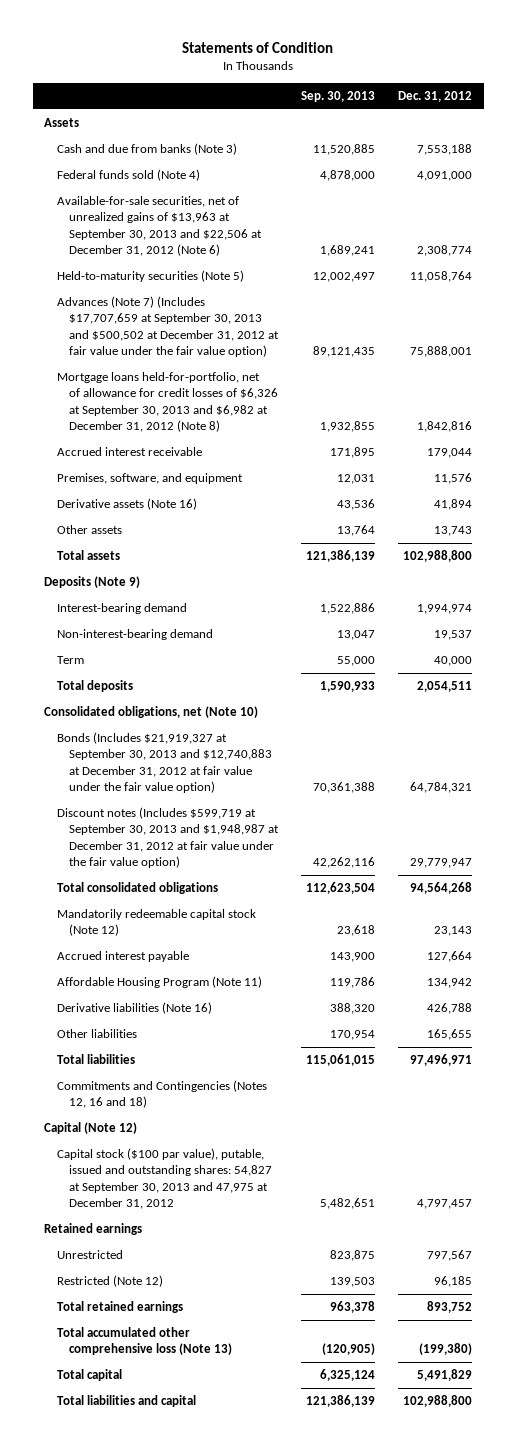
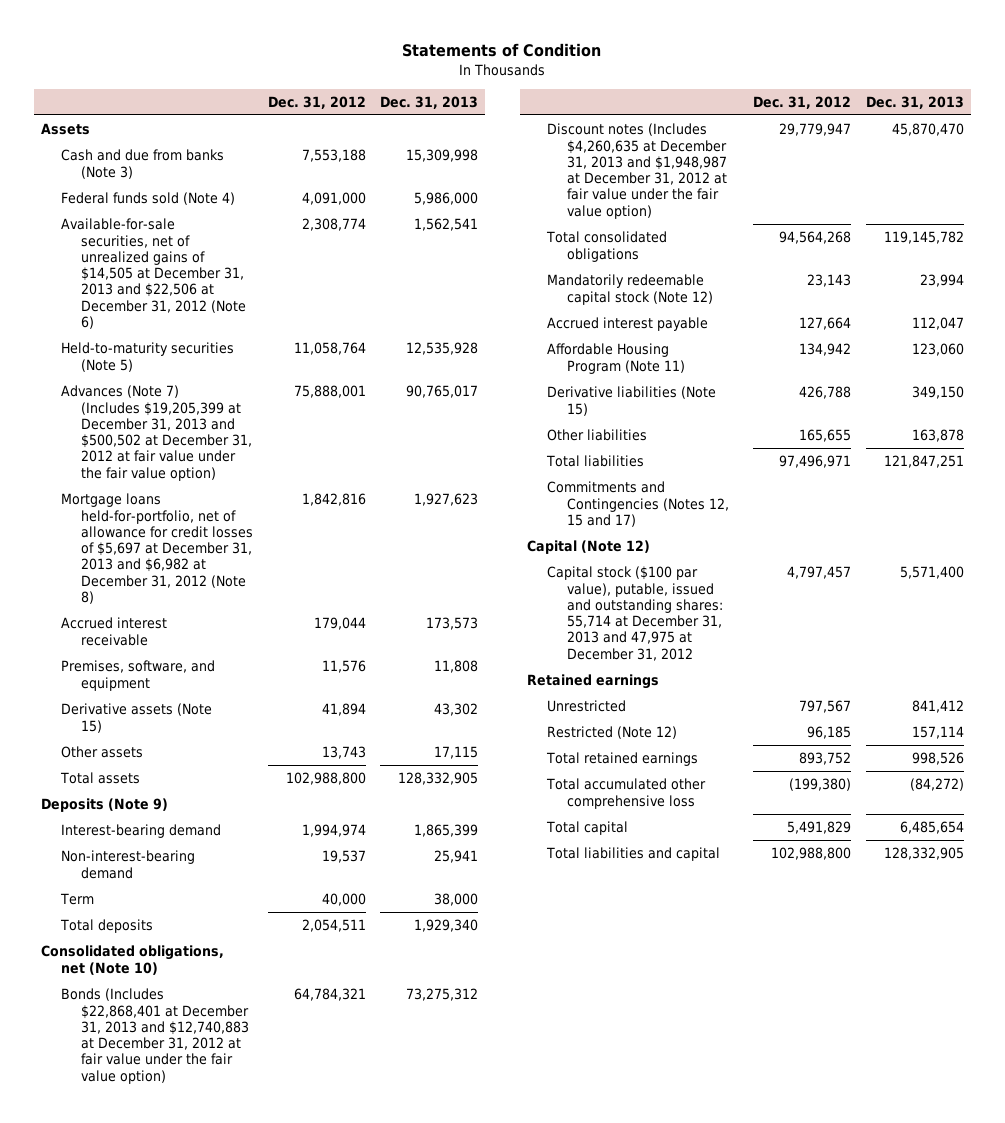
[301,91,376,103] Sep. 30, 2013 -> none
none -> [379,95,478,109] Dec. 31, 2013
[56,196,263,257] Available-for-sale securities, net of unrealized gains of $13,963 at September 30, 2013 and $22,506 at December 31, 2012 (Note 6) -> [61,218,247,329] Available-for-sale securities, net of unrealized gains of $14,505 at December 31, 2013 and $22,506 at December 31, 2012 (Note 6)
[56,296,280,358] Advances (Note 7) (Includes $17,707,659 at September 30, 2013 and $500,502 at December 31, 2012 at fair value under the fair value option) -> [61,385,253,481] Advances (Note 7) (Includes $19,205,399 at December 31, 2013 and $500,502 at December 31, 2012 at fair value under the fair value option)
[56,372,279,433] Mortgage loans held-for-portfolio, net of allowance for credit losses of $6,326 at September 30, 2013 and $6,982 at December 31, 2012 (Note 8) -> [61,493,254,604] Mortgage loans held-for-portfolio, net of allowance for credit losses of $5,697 at December 31, 2013 and $6,982 at December 31, 2012 (Note 8)
[56,498,197,511] Derivative assets (Note 16) -> [61,703,213,733] Derivative assets (Note 15)
[56,732,273,794] Bonds (Includes $21,919,327 at September 30, 2013 and $12,740,883 at December 31, 2012 at fair value under the fair value option) -> [61,988,250,1084] Bonds (Includes $22,868,401 at December 31, 2013 and $12,740,883 at December 31, 2012 at fair value under the fair value option)
[56,807,280,869] Discount notes (Includes $599,719 at September 30, 2013 and $1,948,987 at December 31, 2012 at fair value under the fair value option) -> [546,123,728,219] Discount notes (Includes $4,260,635 at December 31, 2013 and $1,948,987 at December 31, 2012 at fair value under the fair value option)
[56,1002,212,1015] Derivative liabilities (Note 16) -> [546,386,716,416] Derivative liabilities (Note 15)
[56,1080,267,1109] Commitments and Contingencies (Notes 12, 16 and 18) -> [546,481,730,527] Commitments and Contingencies (Notes 12, 15 and 17)
[56,1148,273,1210] Capital stock ($100 par value), putable, issued and outstanding shares: 54,827 at September 30, 2013 and 47,975 at December 31, 2012 -> [546,566,724,661] Capital stock ($100 par value), putable, issued and outstanding shares: 55,714 at December 31, 2013 and 47,975 at December 31, 2012
[56,1327,233,1356] Total accumulated other comprehensive loss (Note 13) -> [545,778,706,809] Total accumulated other comprehensive loss

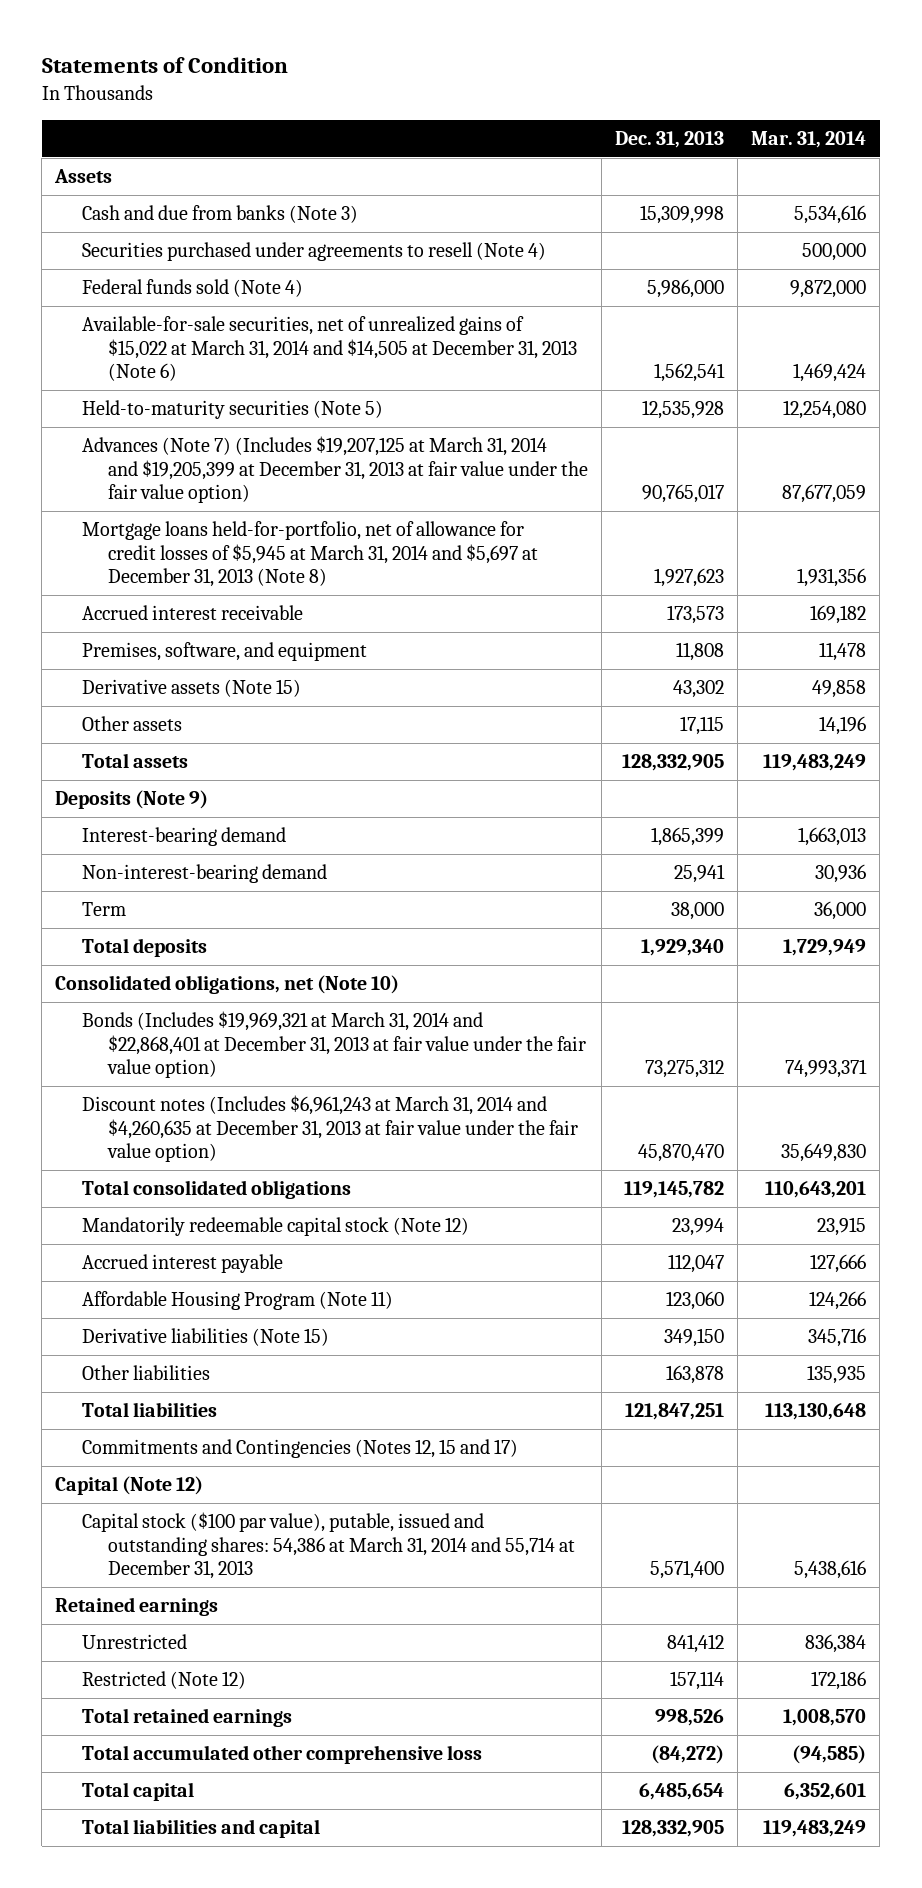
[267,95,366,109] Dec. 31, 2012 -> none
none -> [751,131,867,149] Mar. 31, 2014
none -> [81,242,546,262] Securities purchased under agreements to resell (Note 4)
[61,218,247,329] Available-for-sale securities, net of unrealized gains of $14,505 at December 31, 2013 and $22,506 at December 31, 2012 (Note 6) -> [81,316,578,382] Available-for-sale securities, net of unrealized gains of $15,022 at March 31, 2014 and $14,505 at December 31, 2013 (Note 6)
[61,385,253,481] Advances (Note 7) (Includes $19,205,399 at December 31, 2013 and $500,502 at December 31, 2012 at fair value under the fair value option) -> [81,436,589,504] Advances (Note 7) (Includes $19,207,125 at March 31, 2014 and $19,205,399 at December 31, 2013 at fair value under the fair value option)
[61,493,254,604] Mortgage loans held-for-portfolio, net of allowance for credit losses of $5,697 at December 31, 2013 and $6,982 at December 31, 2012 (Note 8) -> [81,521,539,588] Mortgage loans held-for-portfolio, net of allowance for credit losses of $5,945 at March 31, 2014 and $5,697 at December 31, 2013 (Note 8)
[61,988,250,1084] Bonds (Includes $22,868,401 at December 31, 2013 and $12,740,883 at December 31, 2012 at fair value under the fair value option) -> [81,1011,587,1079] Bonds (Includes $19,969,321 at March 31, 2014 and $22,868,401 at December 31, 2013 at fair value under the fair value option)
[546,123,728,219] Discount notes (Includes $4,260,635 at December 31, 2013 and $1,948,987 at December 31, 2012 at fair value under the fair value option) -> [81,1095,579,1163] Discount notes (Includes $6,961,243 at March 31, 2014 and $4,260,635 at December 31, 2013 at fair value under the fair value option)
[546,566,724,661] Capital stock ($100 par value), putable, issued and outstanding shares: 55,714 at December 31, 2013 and 47,975 at December 31, 2012 -> [81,1512,576,1580] Capital stock ($100 par value), putable, issued and outstanding shares: 54,386 at March 31, 2014 and 55,714 at December 31, 2013

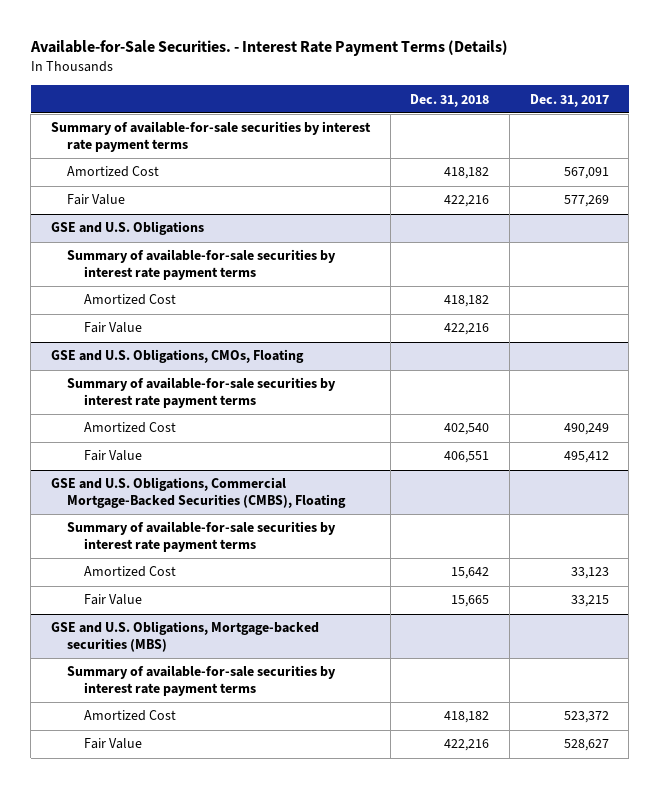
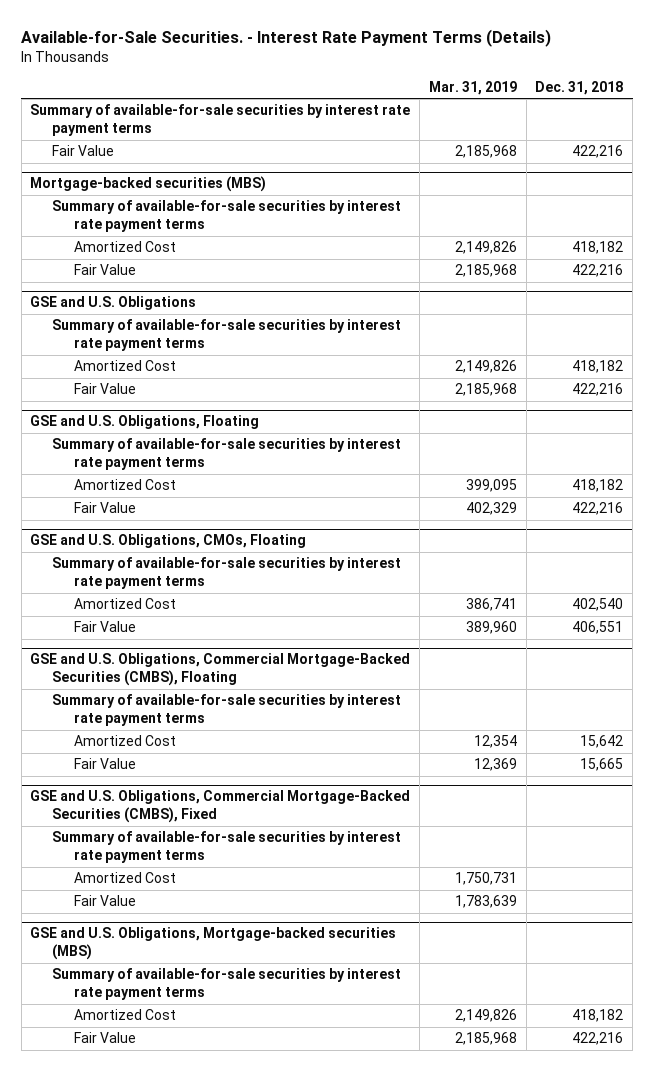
[529,93,609,107] Dec. 31, 2017 -> none
none -> [428,81,517,96] Mar. 31, 2019
none -> [51,145,114,157] Fair Value
none -> [30,176,267,193] Mortgage-backed securities (MBS)
none -> [51,200,401,233] Summary of available-for-sale securities by interest rate payment terms
none -> [30,415,260,430] GSE and U.S. Obligations, Floating
none -> [51,438,401,471] Summary of available-for-sale securities by interest rate payment terms
none -> [73,479,176,491] Amortized Cost
none -> [73,502,136,514] Fair Value
none -> [30,790,411,824] GSE and U.S. Obligations, Commercial Mortgage-Backed Securities (CMBS), Fixed
none -> [51,831,401,864] Summary of available-for-sale securities by interest rate payment terms
none -> [73,872,176,884] Amortized Cost
none -> [73,895,136,907] Fair Value

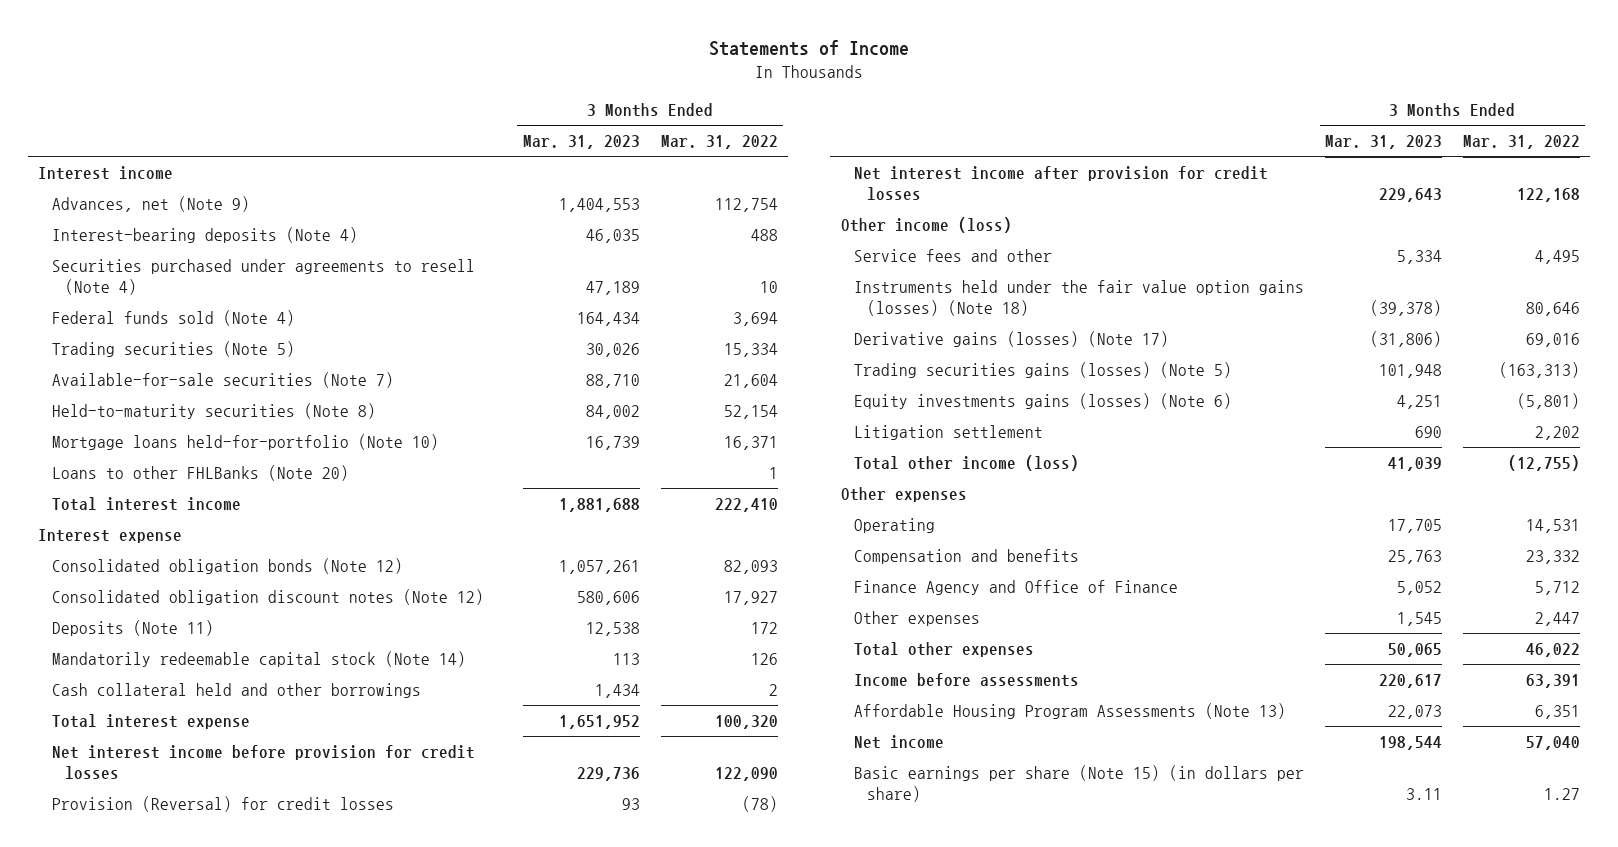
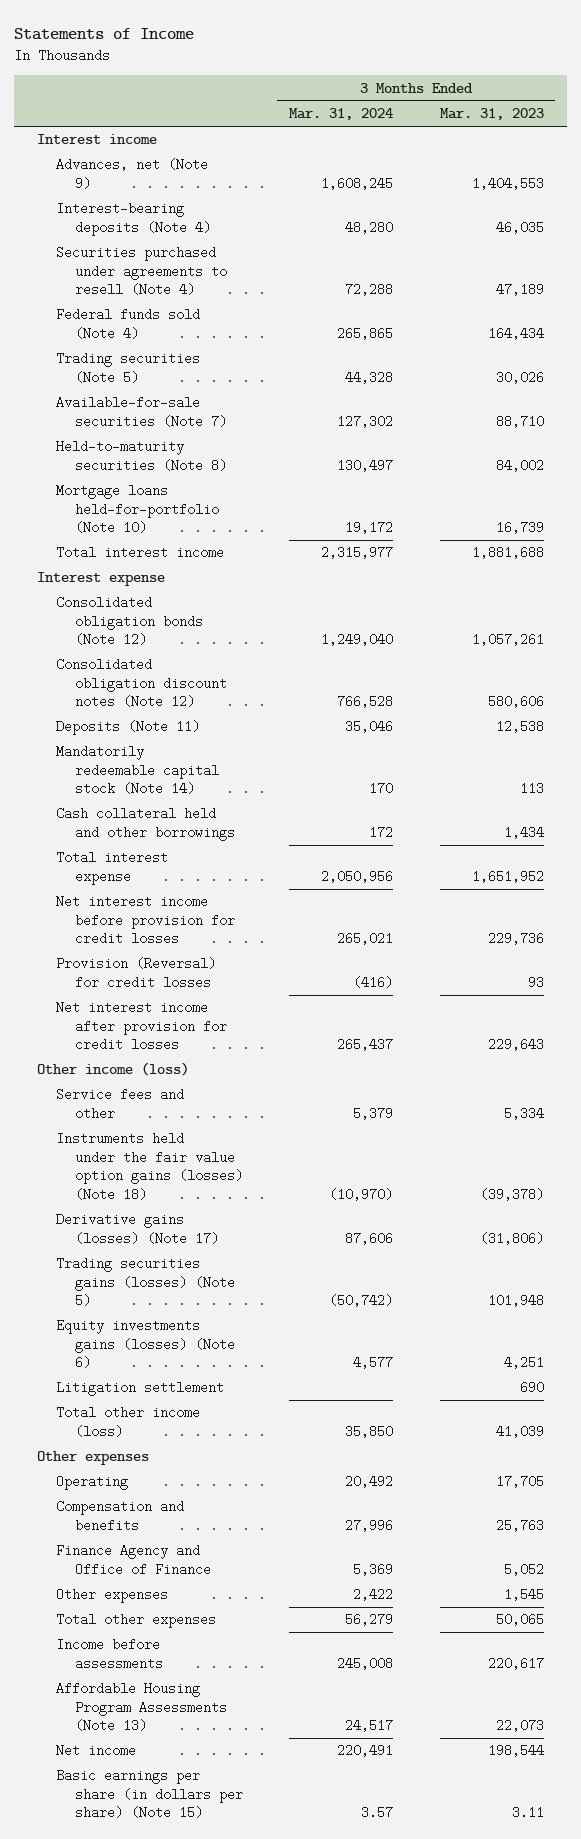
[660,135,778,150] Mar. 31, 2022 -> none
none -> [289,108,394,121] Mar. 31, 2024
[51,465,349,482] Loans to other FHLBanks (Note 20) -> none
[853,765,1304,803] Basic earnings per share (Note 15) (in dollars per share) -> [56,1769,243,1820] Basic earnings per share (in dollars per share) (Note 15)

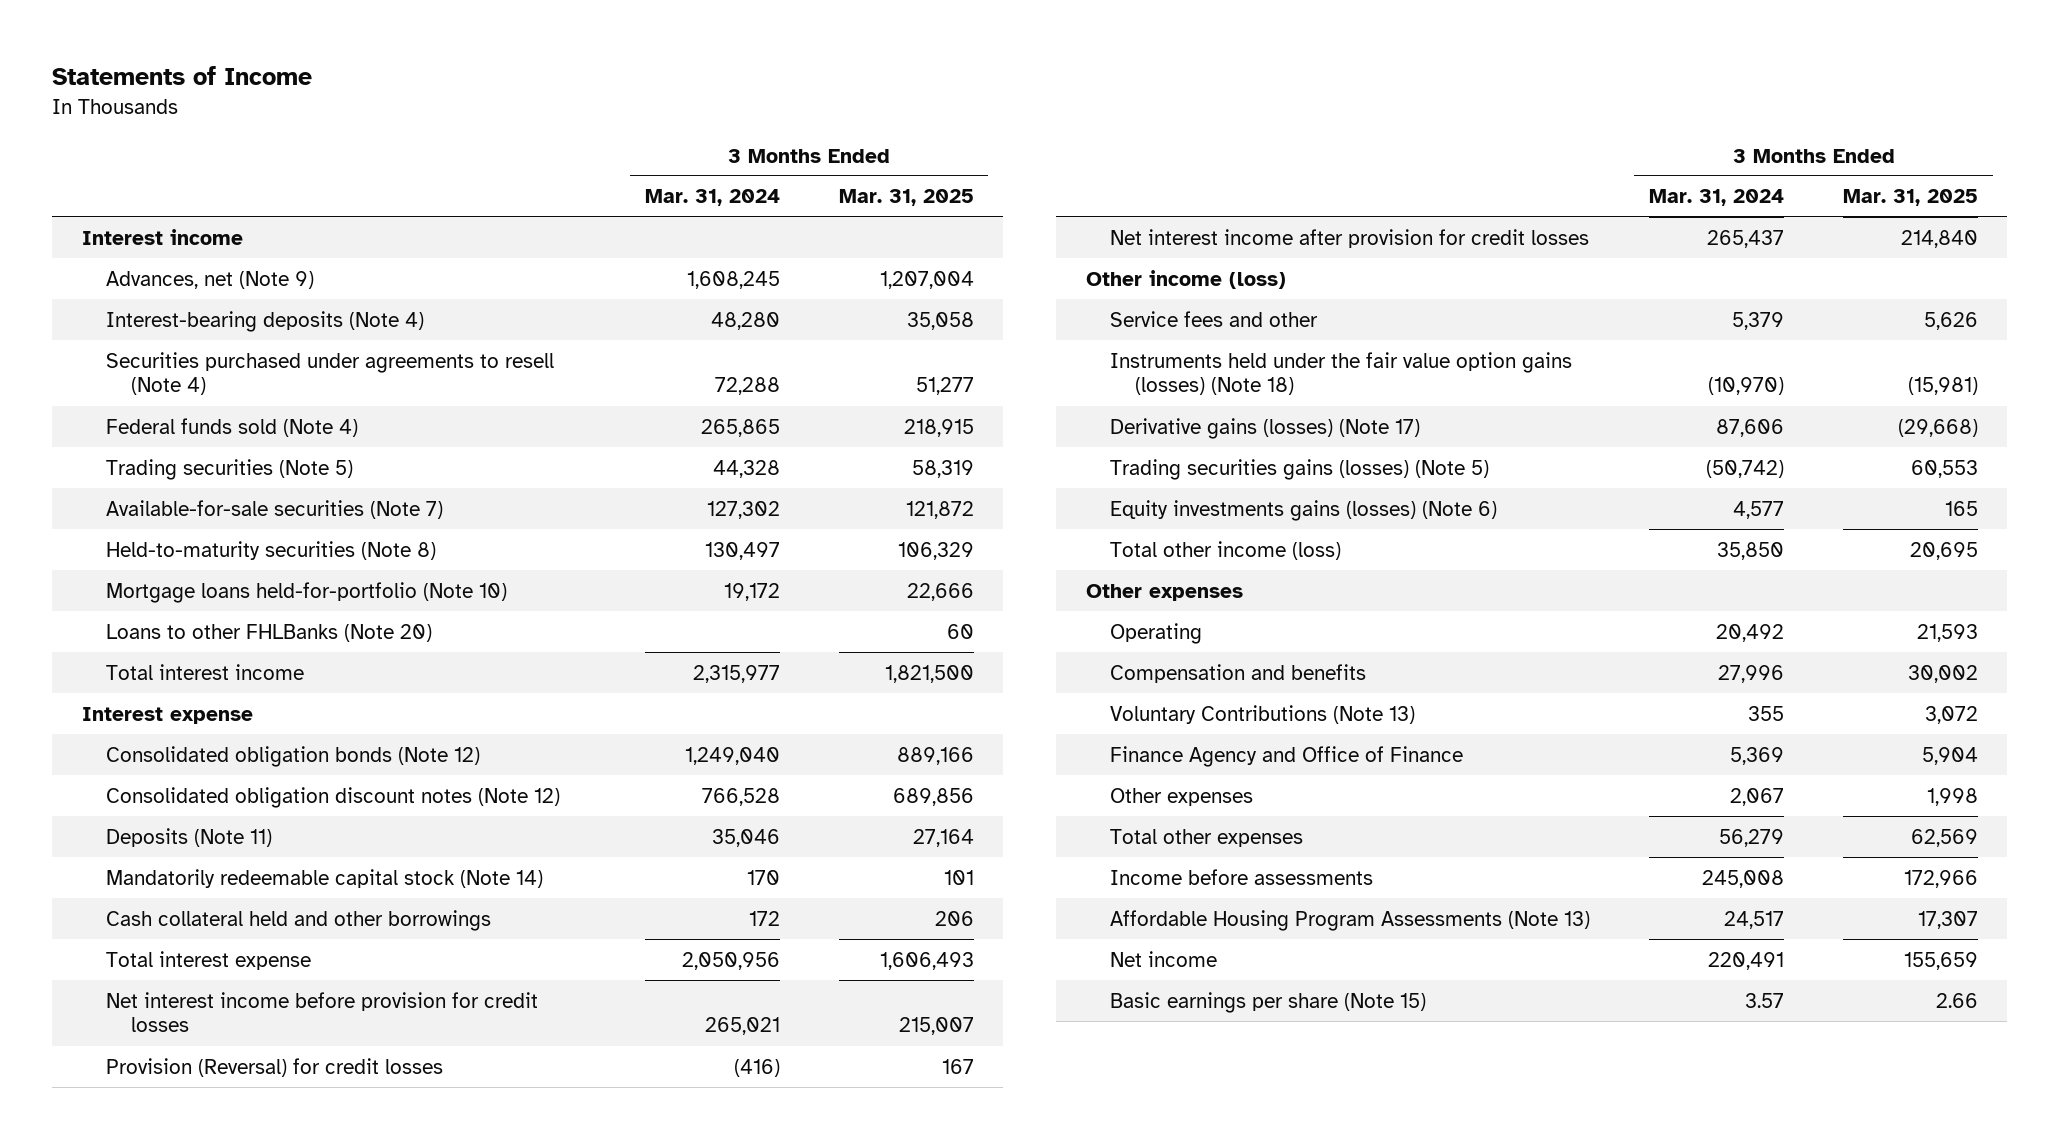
[439,108,544,121] Mar. 31, 2023 -> none
none -> [838,189,974,207] Mar. 31, 2025
none -> [106,623,433,642] Loans to other FHLBanks (Note 20)
[56,1381,225,1397] Litigation settlement -> none
none -> [1110,704,1416,724] Voluntary Contributions (Note 13)
[353,1588,394,1602] 2,422 -> [1730,787,1785,806] 2,067
[56,1769,243,1820] Basic earnings per share (in dollars per share) (Note 15) -> [1110,991,1427,1013] Basic earnings per share (Note 15)

